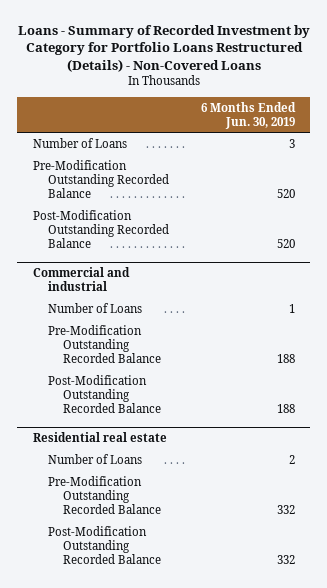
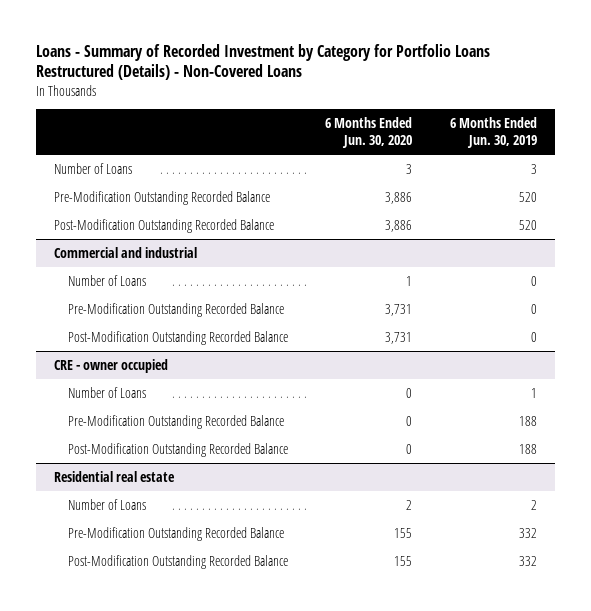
none -> [325,116,413,149] 6 Months Ended Jun. 30, 2020
none -> [68,274,147,286] Number of Loans
none -> [68,302,285,317] Pre-Modification Outstanding Recorded Balance
none -> [68,330,289,345] Post-Modification Outstanding Recorded Balance
none -> [54,358,169,373] CRE - owner occupied

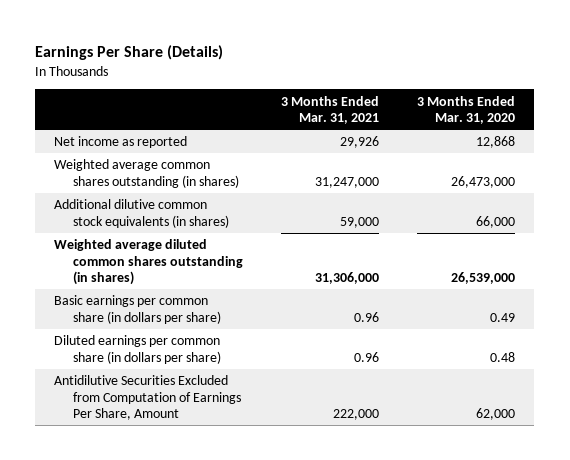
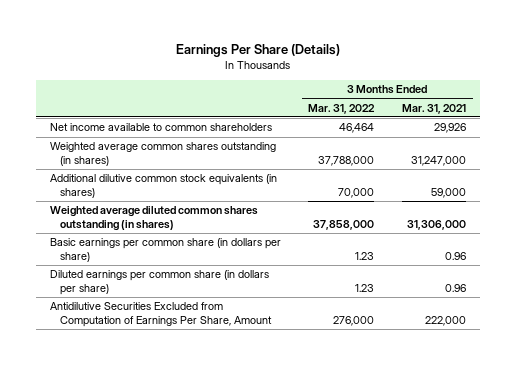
[417,95,516,125] 3 Months Ended Mar. 31, 2020 -> none
none -> [308,103,376,114] Mar. 31, 2022
[54,136,188,149] Net income as reported -> [49,123,272,132] Net income available to common shareholders

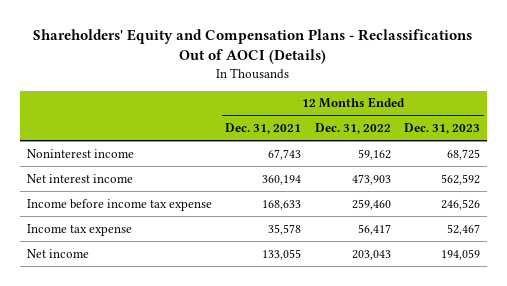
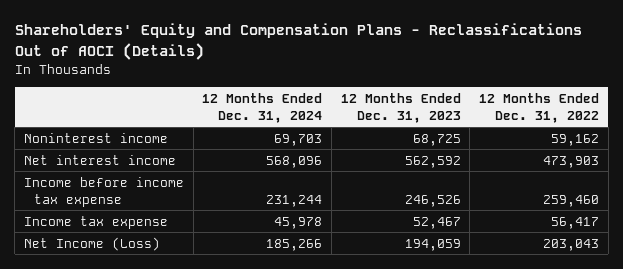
[225,123,302,135] Dec. 31, 2021 -> none
none -> [202,92,323,123] 12 Months Ended Dec. 31, 2024
[26,248,89,258] Net income -> [24,236,161,251] Net Income (Loss)

